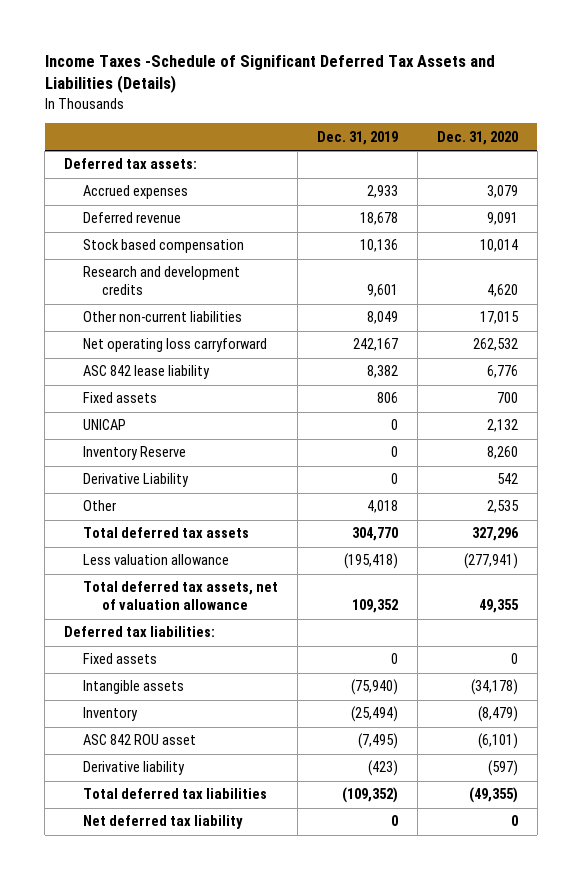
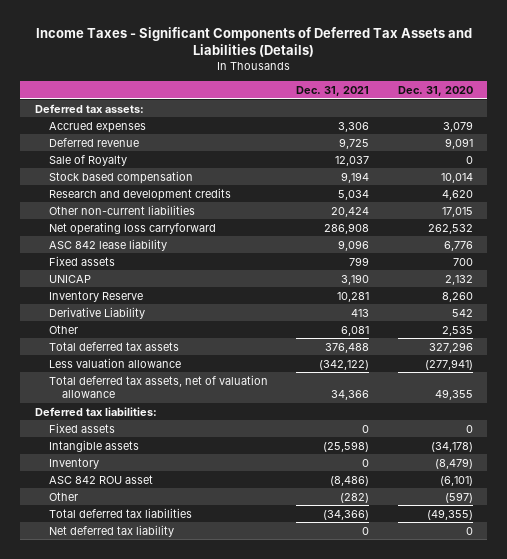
[44,55,495,94] Income Taxes -Schedule of Significant Deferred Tax Assets and Liabilities (Details) -> [35,26,472,58] Income Taxes - Significant Components of Deferred Tax Assets and Liabilities (Details)
[316,130,398,145] Dec. 31, 2019 -> none
none -> [296,86,370,97] Dec. 31, 2021
none -> [48,154,127,166] Sale of Royalty
[82,761,185,776] Derivative liability -> [48,491,78,501] Other

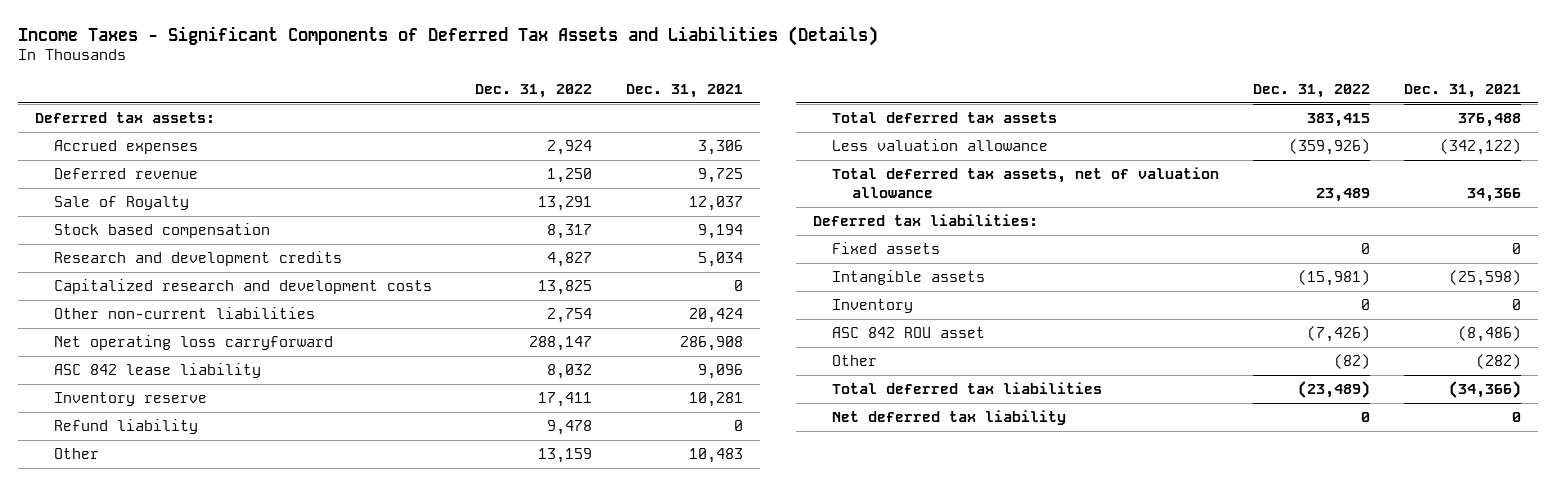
[397,86,473,97] Dec. 31, 2020 -> none
none -> [475,83,593,98] Dec. 31, 2022
none -> [54,279,433,295] Capitalized research and development costs
[48,255,115,266] Fixed assets -> none
[48,274,91,283] UNICAP -> none
[48,306,145,319] Derivative Liability -> none
[48,290,143,302] Inventory Reserve -> [54,392,208,407] Inventory reserve
none -> [54,419,199,435] Refund liability
[341,325,370,336] 6,081 -> [689,448,744,464] 10,483

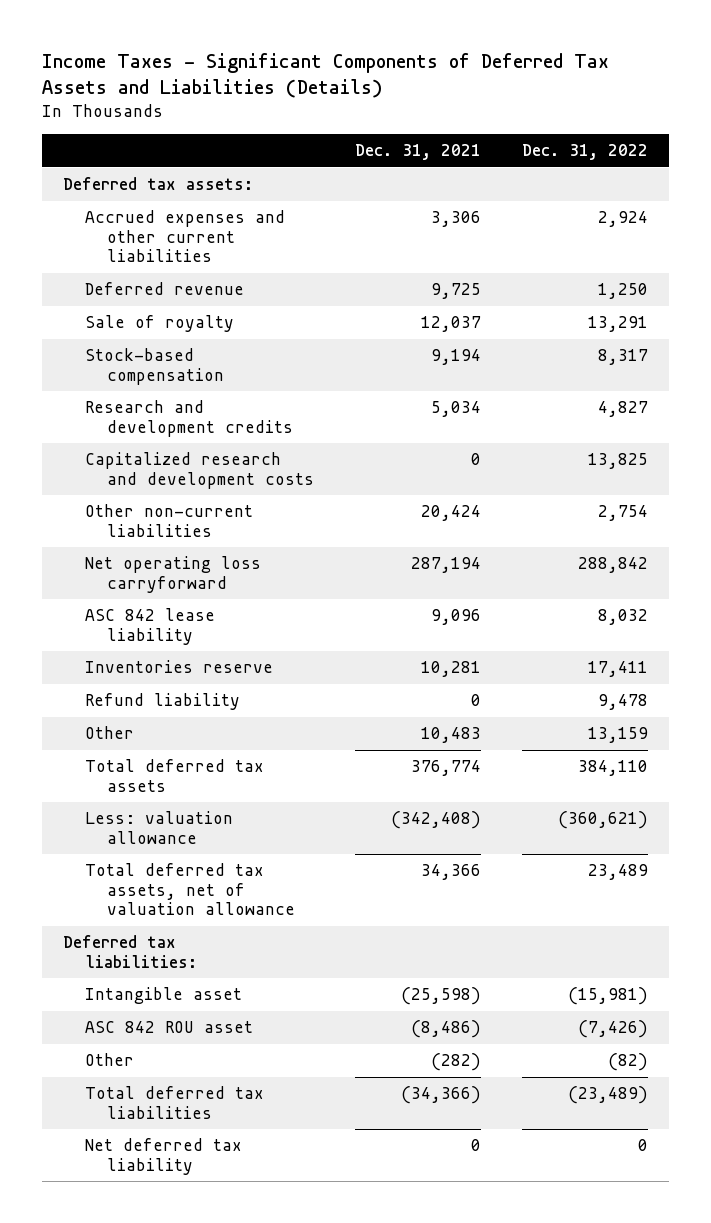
[54,140,199,155] Accrued expenses -> [84,210,285,263] Accrued expenses and other current liabilities
[54,196,190,211] Sale of Royalty -> [84,315,234,333] Sale of royalty
[54,223,271,239] Stock based compensation -> [84,348,224,385] Stock-based compensation
[529,336,593,352] 288,147 -> [578,557,649,574] 288,842
[680,336,744,352] 286,908 -> [410,557,481,574] 287,194
[54,392,208,407] Inventory reserve -> [84,660,273,674] Inventories reserve
[1307,113,1371,128] 383,415 -> [578,760,649,777] 384,110
[1458,113,1522,128] 376,488 -> [410,760,481,777] 376,774
[832,139,1049,152] Less valuation allowance -> [84,811,233,844] Less: valuation allowance
[1289,139,1371,156] (359,926) -> [558,811,649,830] (360,621)
[1440,139,1522,156] (342,122) -> [390,811,481,830] (342,408)
[832,242,941,255] Fixed assets -> none
[832,299,914,314] Inventory -> none
[832,270,986,286] Intangible assets -> [84,987,242,1005] Intangible asset

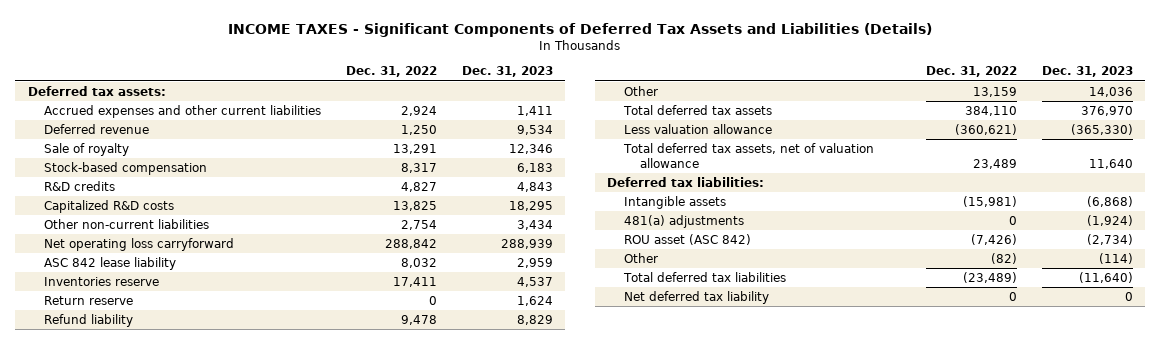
[42,53,610,99] Income Taxes - Significant Components of Deferred Tax Assets and Liabilities (Details) -> [228,22,933,37] INCOME TAXES - Significant Components of Deferred Tax Assets and Liabilities (Details)
[354,144,481,161] Dec. 31, 2021 -> none
none -> [461,66,553,78] Dec. 31, 2023
[84,400,293,437] Research and development credits -> [44,180,116,191] R&D credits
[84,452,314,489] Capitalized research and development costs -> [44,199,175,213] Capitalized R&D costs
none -> [44,295,134,305] Return reserve
[84,811,233,844] Less: valuation allowance -> [623,123,772,134] Less valuation allowance
[84,987,242,1005] Intangible asset -> [623,195,726,209] Intangible assets
none -> [623,214,744,228] 481(a) adjustments
[84,1021,253,1034] ASC 842 ROU asset -> [623,233,751,245] ROU asset (ASC 842)

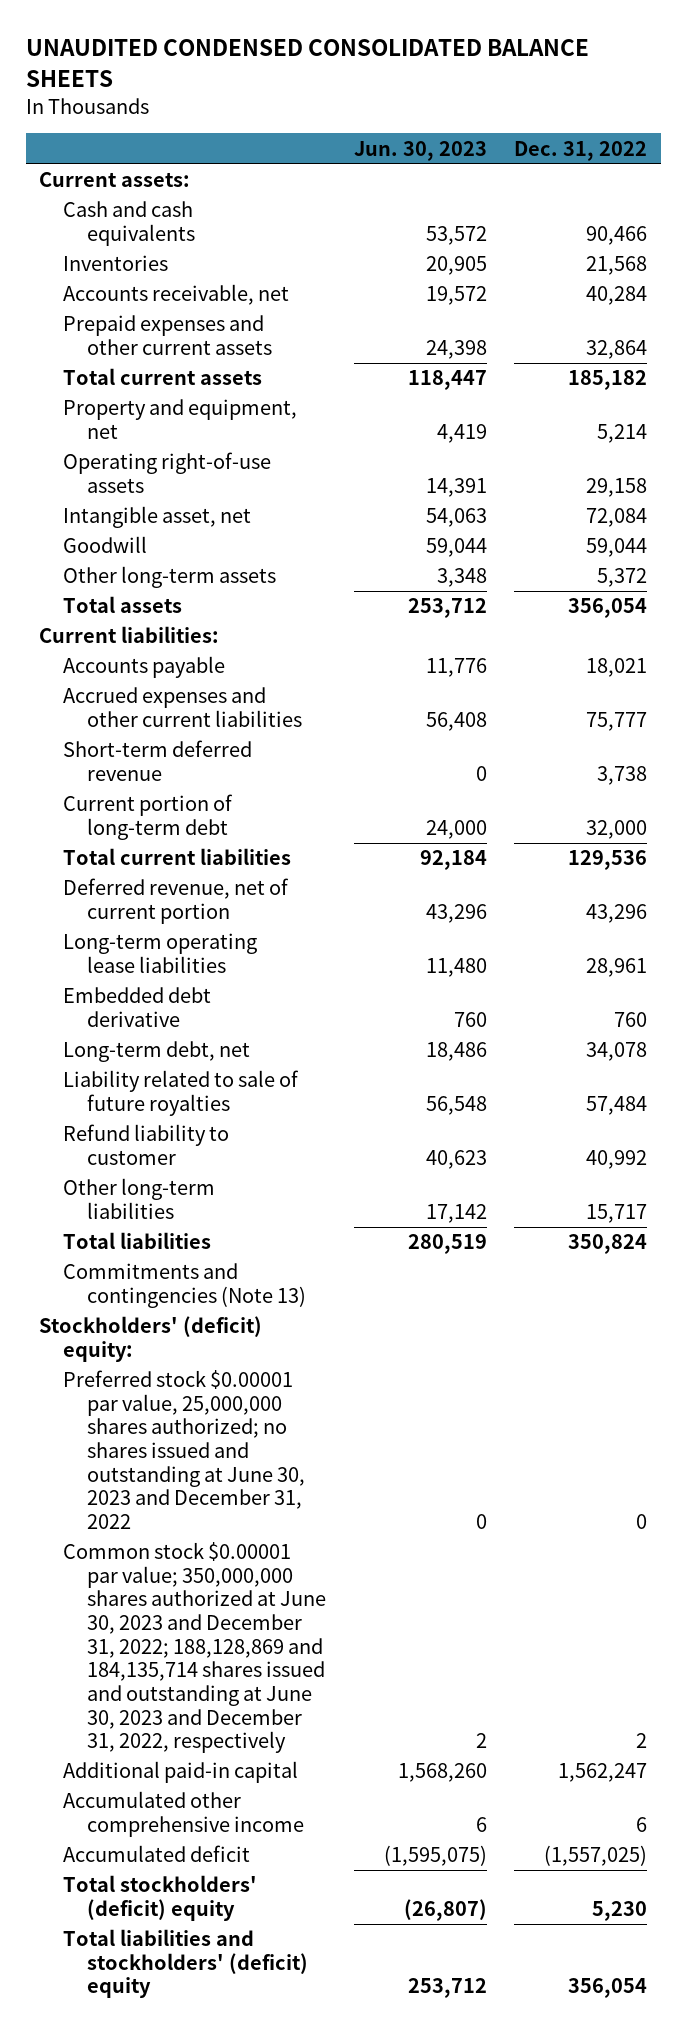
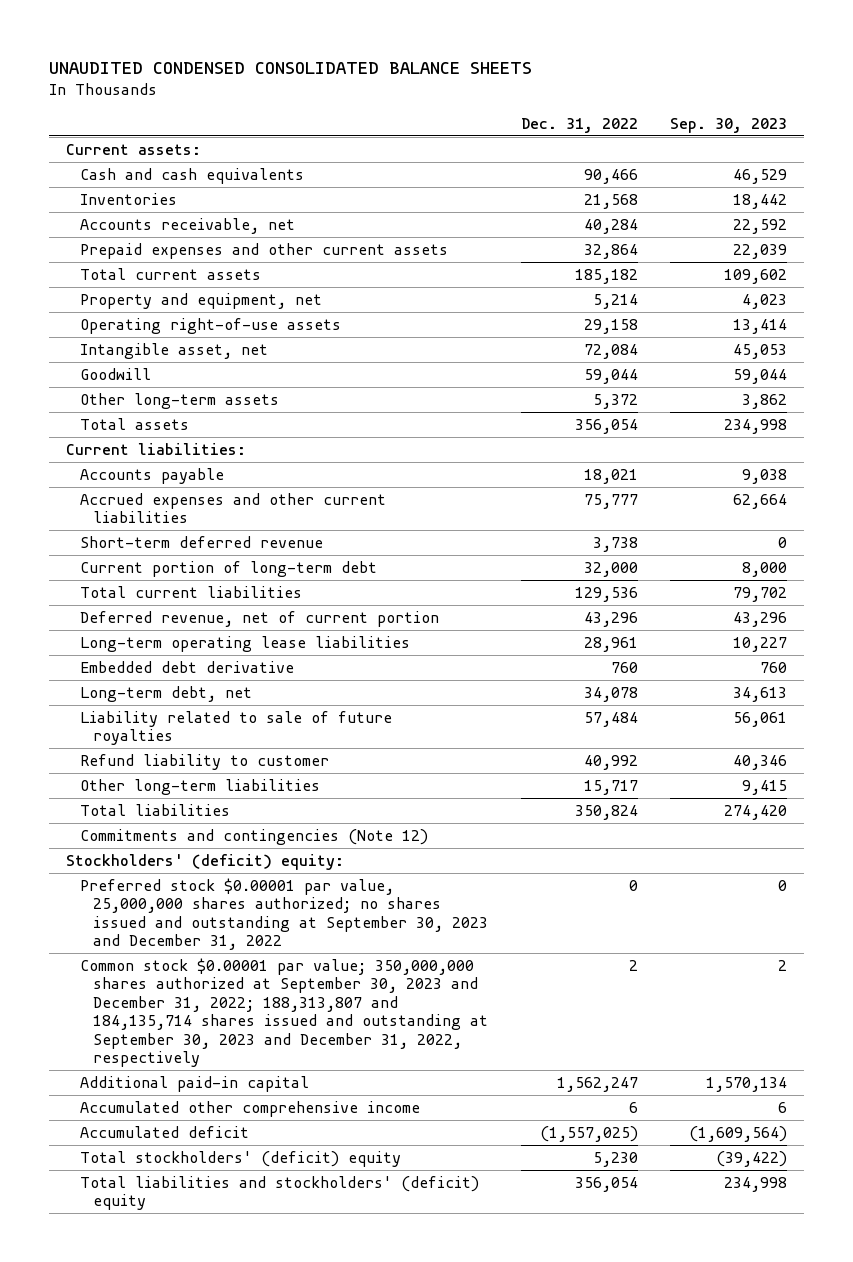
[353,140,487,161] Jun. 30, 2023 -> none
none -> [670,117,788,133] Sep. 30, 2023
[63,1263,307,1308] Commitments and contingencies (Note 13) -> [79,828,428,845] Commitments and contingencies (Note 12)
[63,1370,306,1529] Preferred stock $0.00001 par value, 25,000,000 shares authorized; no shares issued and outstanding at June 30, 2023 and December 31, 2022 -> [79,877,489,951] Preferred stock $0.00001 par value, 25,000,000 shares authorized; no shares issued and outstanding at September 30, 2023 and December 31, 2022
[63,1542,327,1754] Common stock $0.00001 par value; 350,000,000 shares authorized at June 30, 2023 and December 31, 2022; 188,128,869 and 184,135,714 shares issued and outstanding at June 30, 2023 and December 31, 2022, respectively -> [79,957,489,1068] Common stock $0.00001 par value; 350,000,000 shares authorized at September 30, 2023 and December 31, 2022; 188,313,807 and 184,135,714 shares issued and outstanding at September 30, 2023 and December 31, 2022, respectively

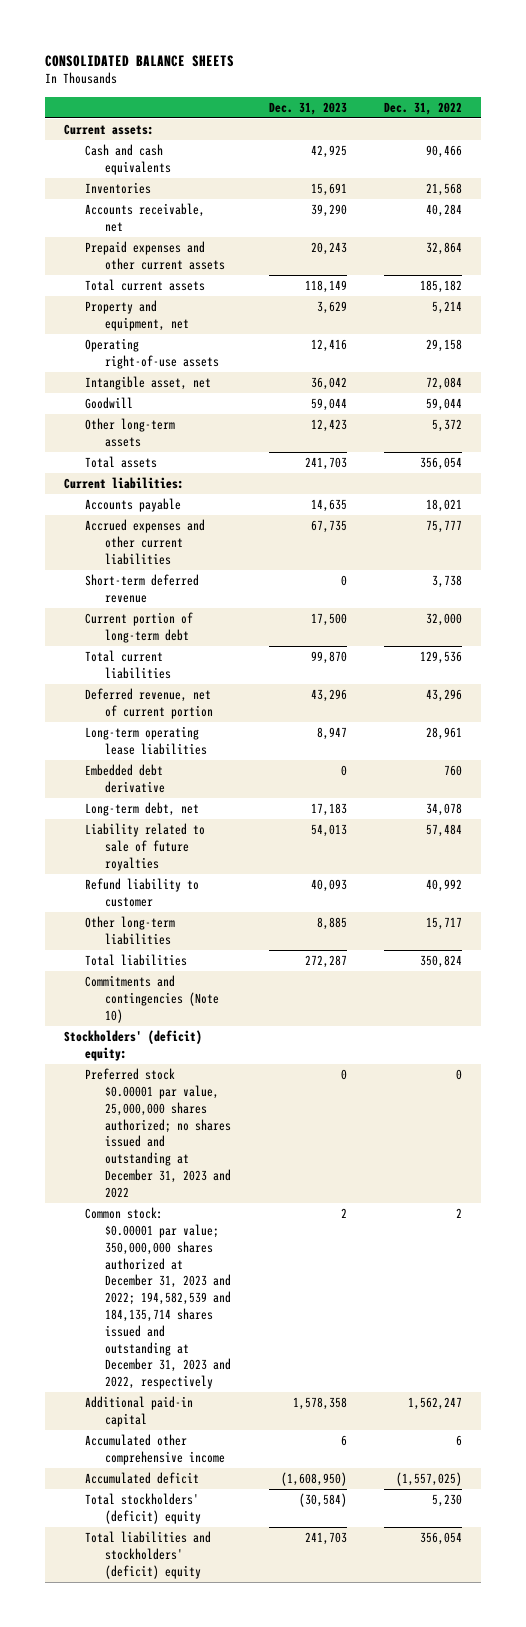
[49,61,533,74] UNAUDITED CONDENSED CONSOLIDATED BALANCE SHEETS -> [45,54,235,67] CONSOLIDATED BALANCE SHEETS
[670,117,788,133] Sep. 30, 2023 -> none
none -> [268,101,347,115] Dec. 31, 2023
[79,828,428,845] Commitments and contingencies (Note 12) -> [84,975,220,1023] Commitments and contingencies (Note 10)
[79,877,489,951] Preferred stock $0.00001 par value, 25,000,000 shares authorized; no shares issued and outstanding at September 30, 2023 and December 31, 2022 -> [84,1068,232,1198] Preferred stock $0.00001 par value, 25,000,000 shares authorized; no shares issued and outstanding at December 31, 2023 and 2022
[79,957,489,1068] Common stock $0.00001 par value; 350,000,000 shares authorized at September 30, 2023 and December 31, 2022; 188,313,807 and 184,135,714 shares issued and outstanding at September 30, 2023 and December 31, 2022, respectively -> [84,1207,232,1390] Common stock: $0.00001 par value; 350,000,000 shares authorized at December 31, 2023 and 2022; 194,582,539 and 184,135,714 shares issued and outstanding at December 31, 2023 and 2022, respectively

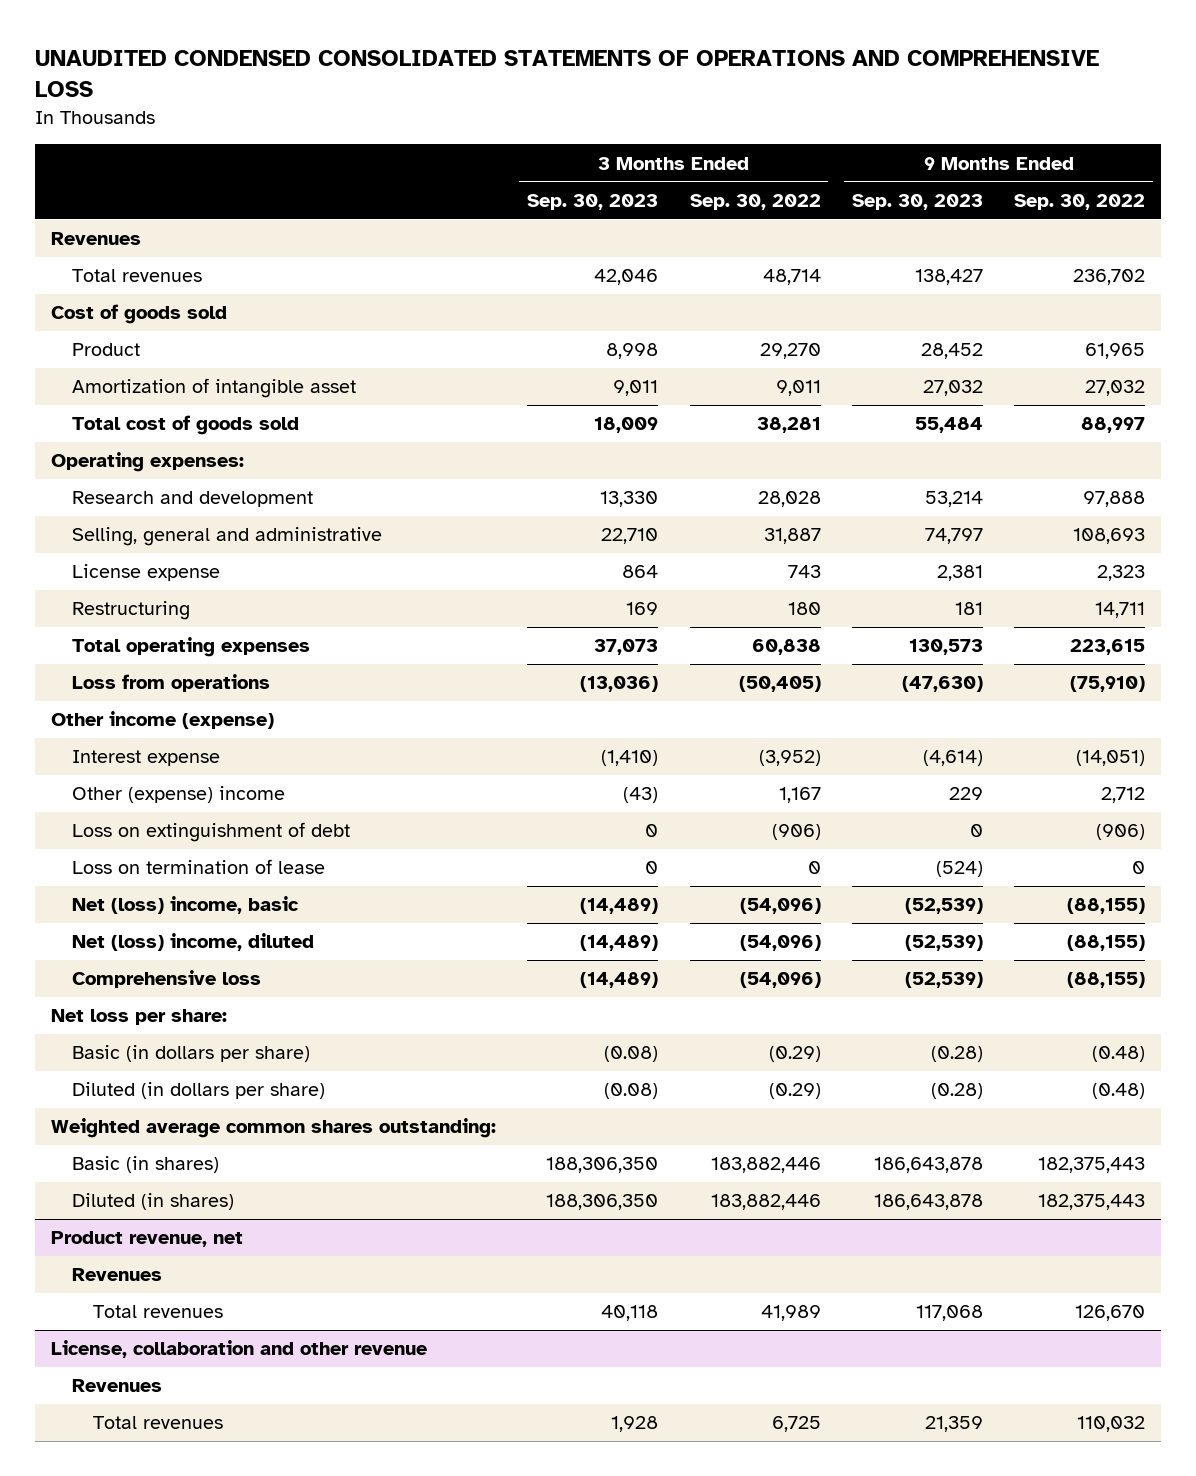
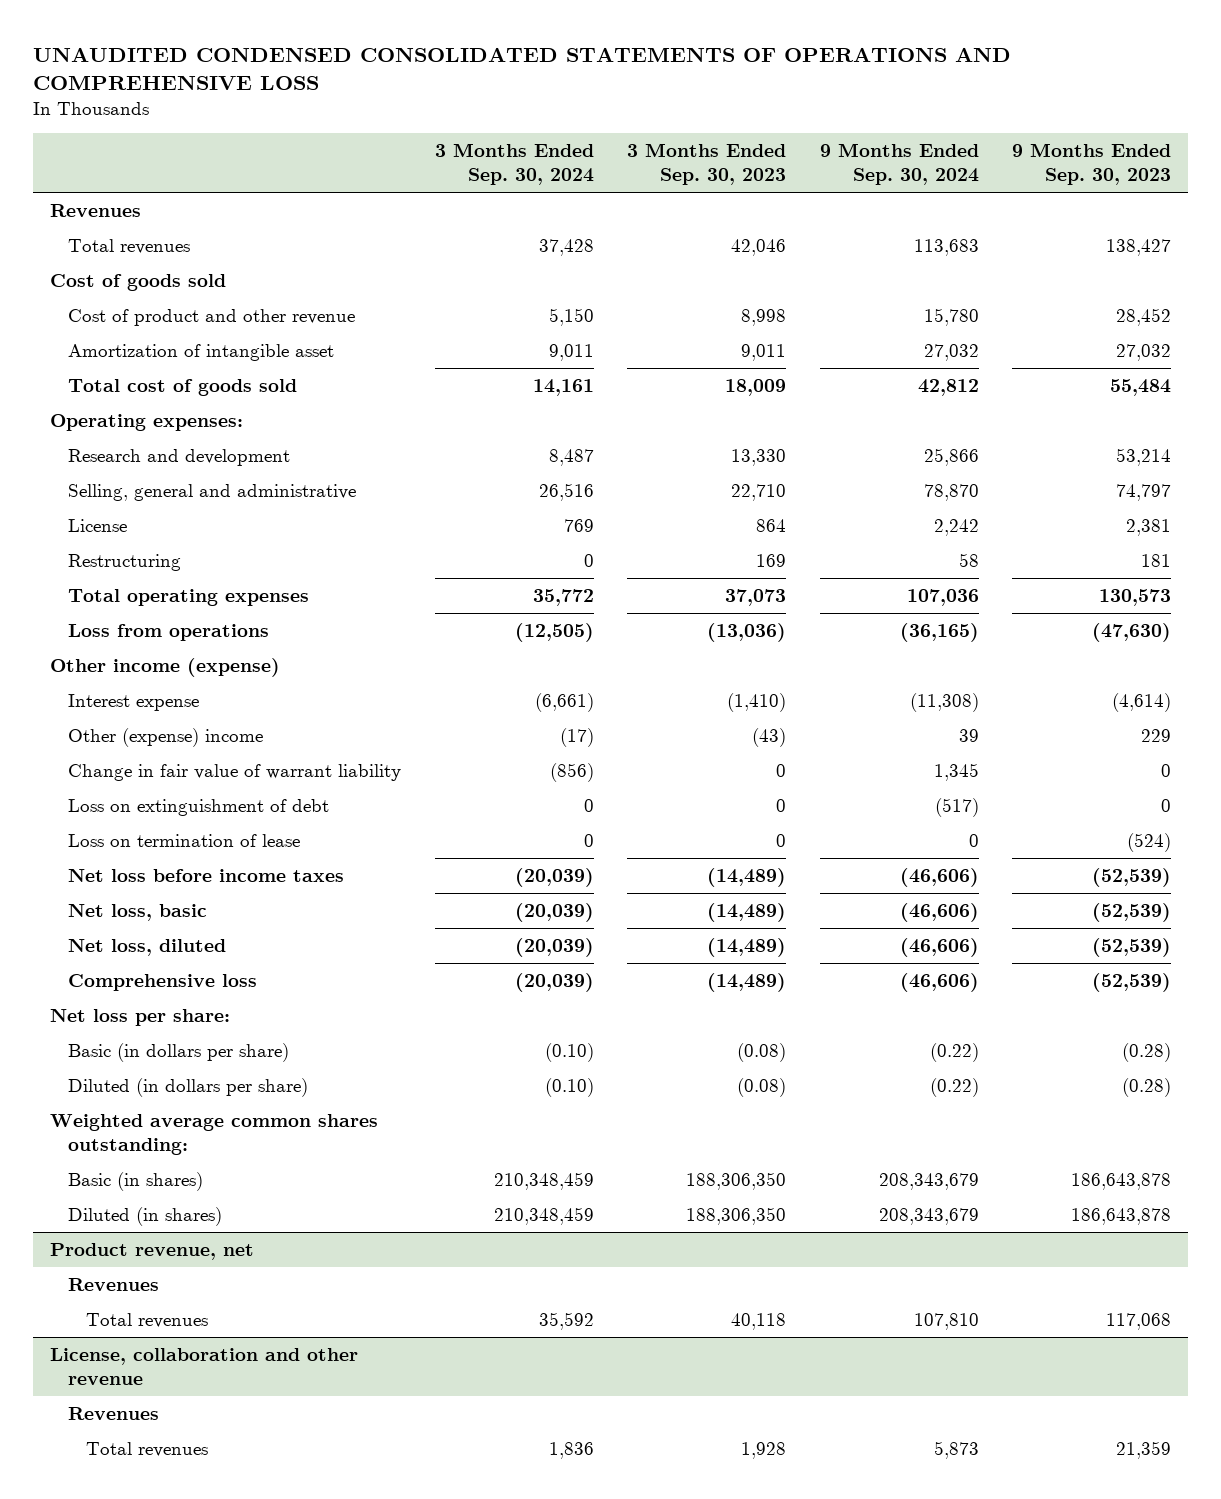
[689,194,821,211] Sep. 30, 2022 -> none
[1014,194,1146,211] Sep. 30, 2022 -> none
none -> [434,143,594,186] 3 Months Ended Sep. 30, 2024
none -> [819,143,979,186] 9 Months Ended Sep. 30, 2024
[71,343,140,357] Product -> [67,308,355,326] Cost of product and other revenue
[71,564,220,582] License expense -> [67,518,127,532] License
none -> [67,763,401,781] Change in fair value of warrant liability
none -> [67,868,344,882] Net loss before income taxes
[71,896,299,915] Net (loss) income, basic -> [67,903,207,921] Net loss, basic
[71,933,314,952] Net (loss) income, diluted -> [67,938,226,956] Net loss, diluted

